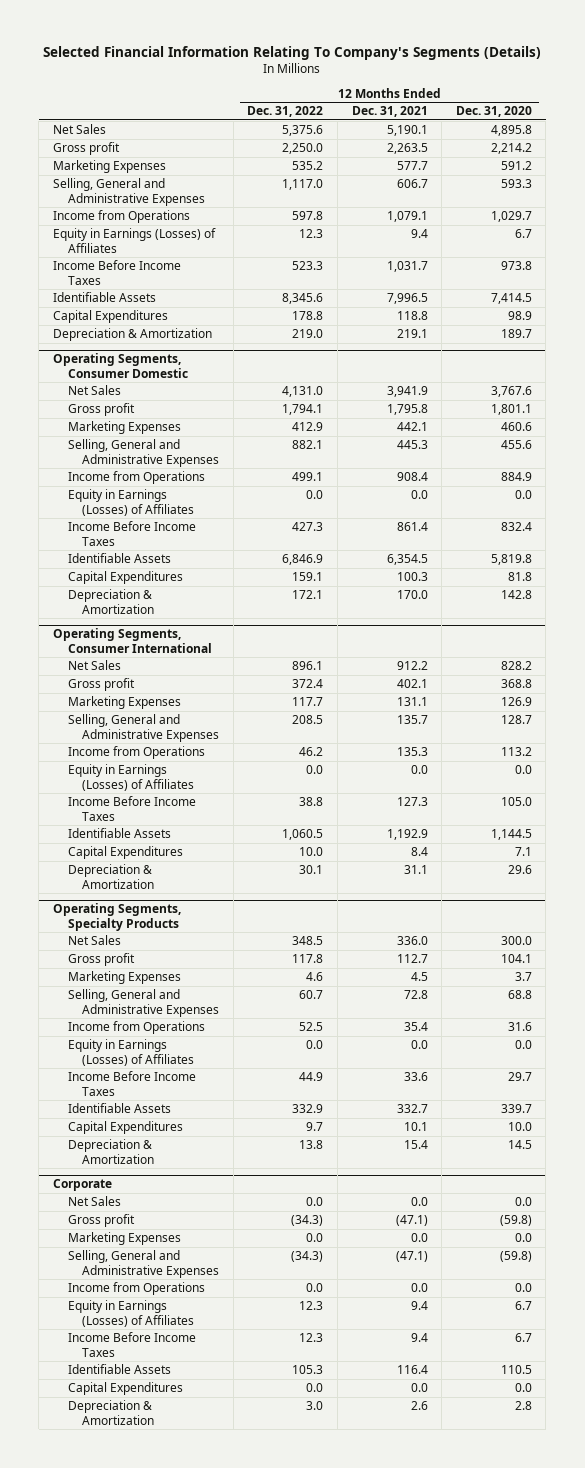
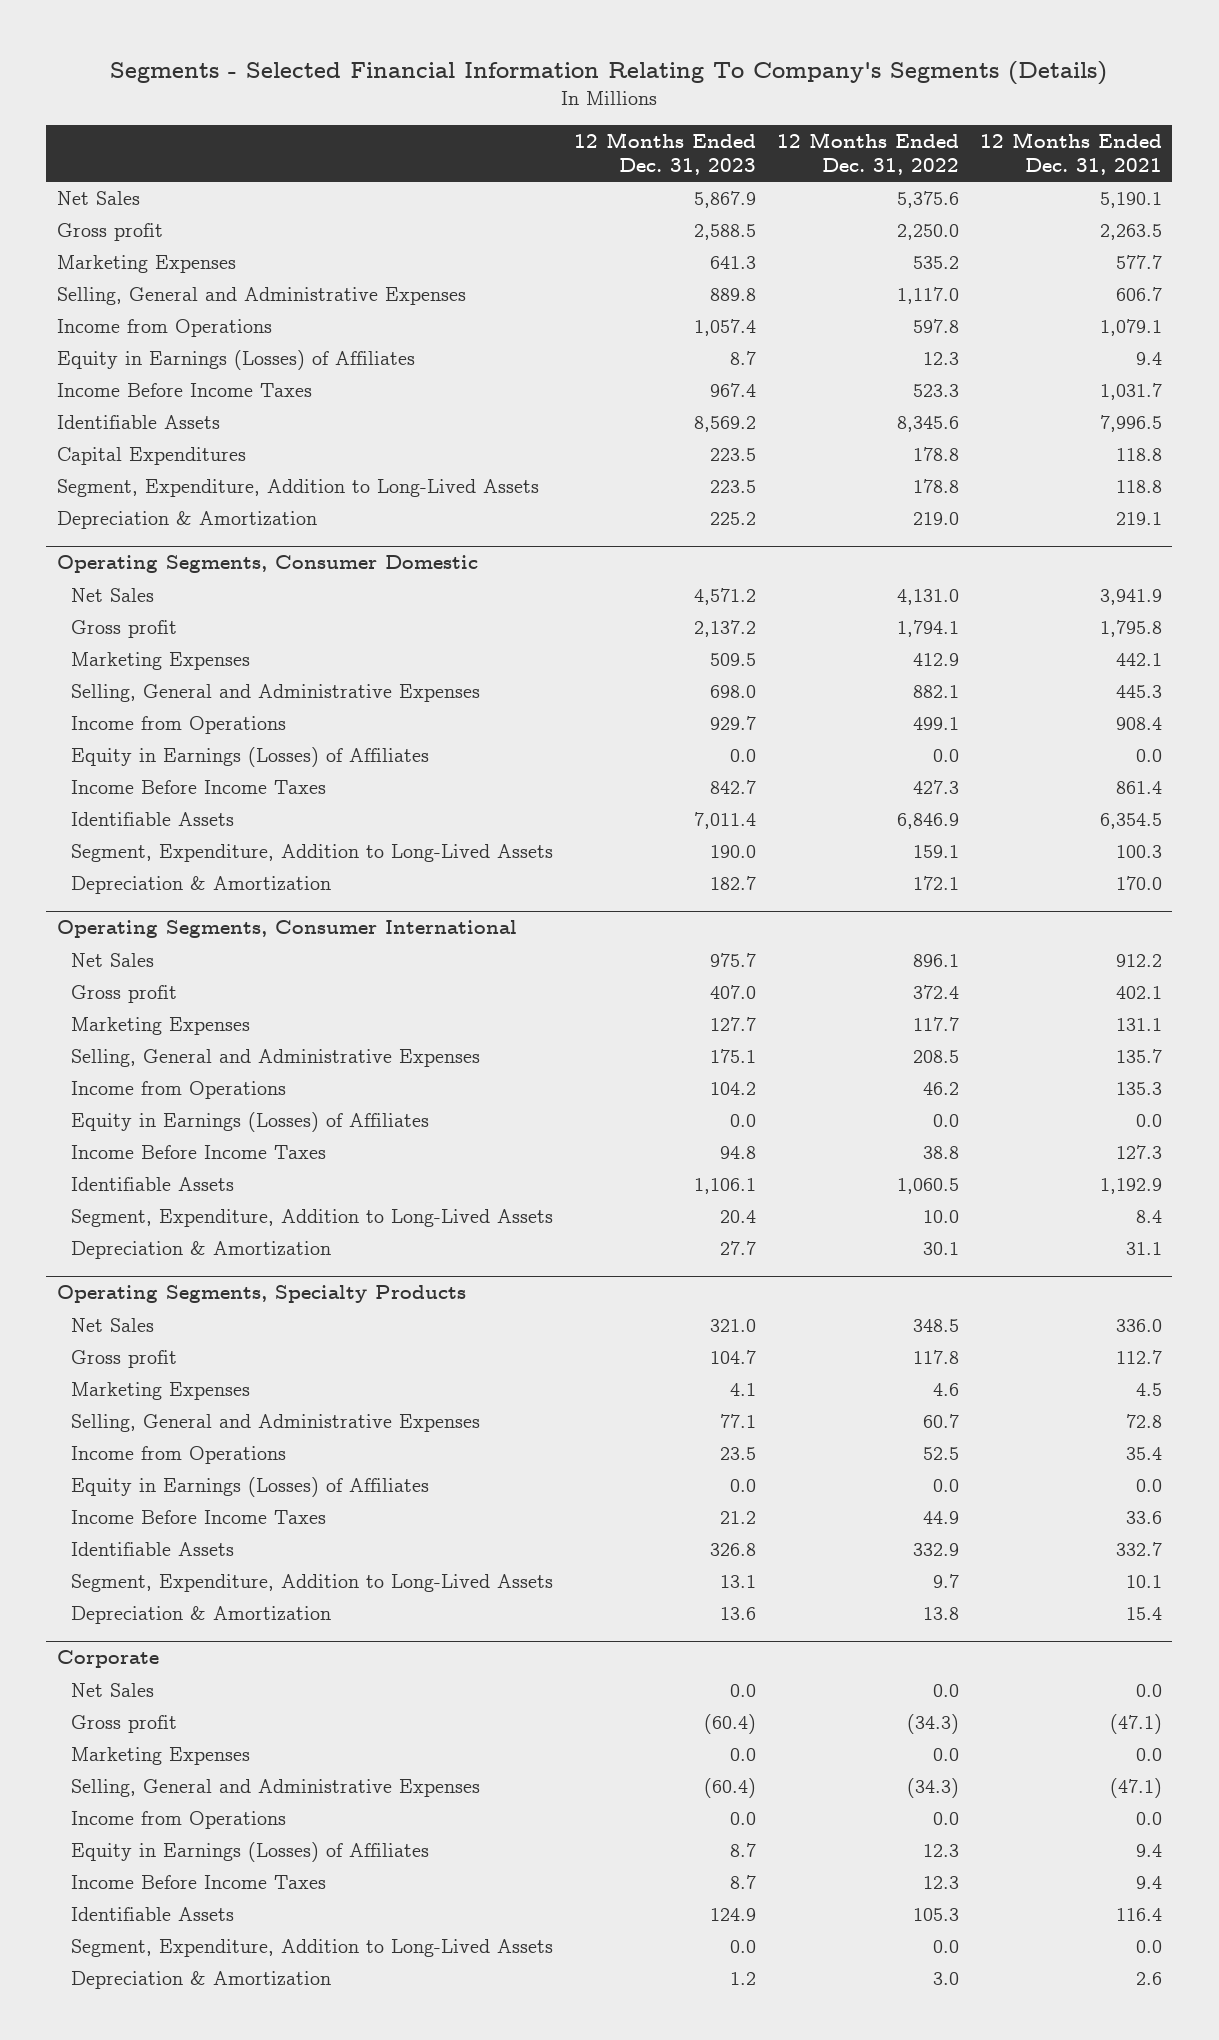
[43,46,542,61] Selected Financial Information Relating To Company's Segments (Details) -> [110,60,1108,85] Segments - Selected Financial Information Relating To Company's Segments (Details)
[455,106,532,118] Dec. 31, 2020 -> none
none -> [574,131,757,176] 12 Months Ended Dec. 31, 2023
none -> [56,479,539,498] Segment, Expenditure, Addition to Long-Lived Assets
[67,571,183,585] Capital Expenditures -> [71,844,554,863] Segment, Expenditure, Addition to Long-Lived Assets
[67,846,183,860] Capital Expenditures -> [71,1209,554,1228] Segment, Expenditure, Addition to Long-Lived Assets
[67,1121,183,1135] Capital Expenditures -> [71,1574,554,1593] Segment, Expenditure, Addition to Long-Lived Assets
[67,1382,183,1396] Capital Expenditures -> none
none -> [71,1939,554,1958] Segment, Expenditure, Addition to Long-Lived Assets

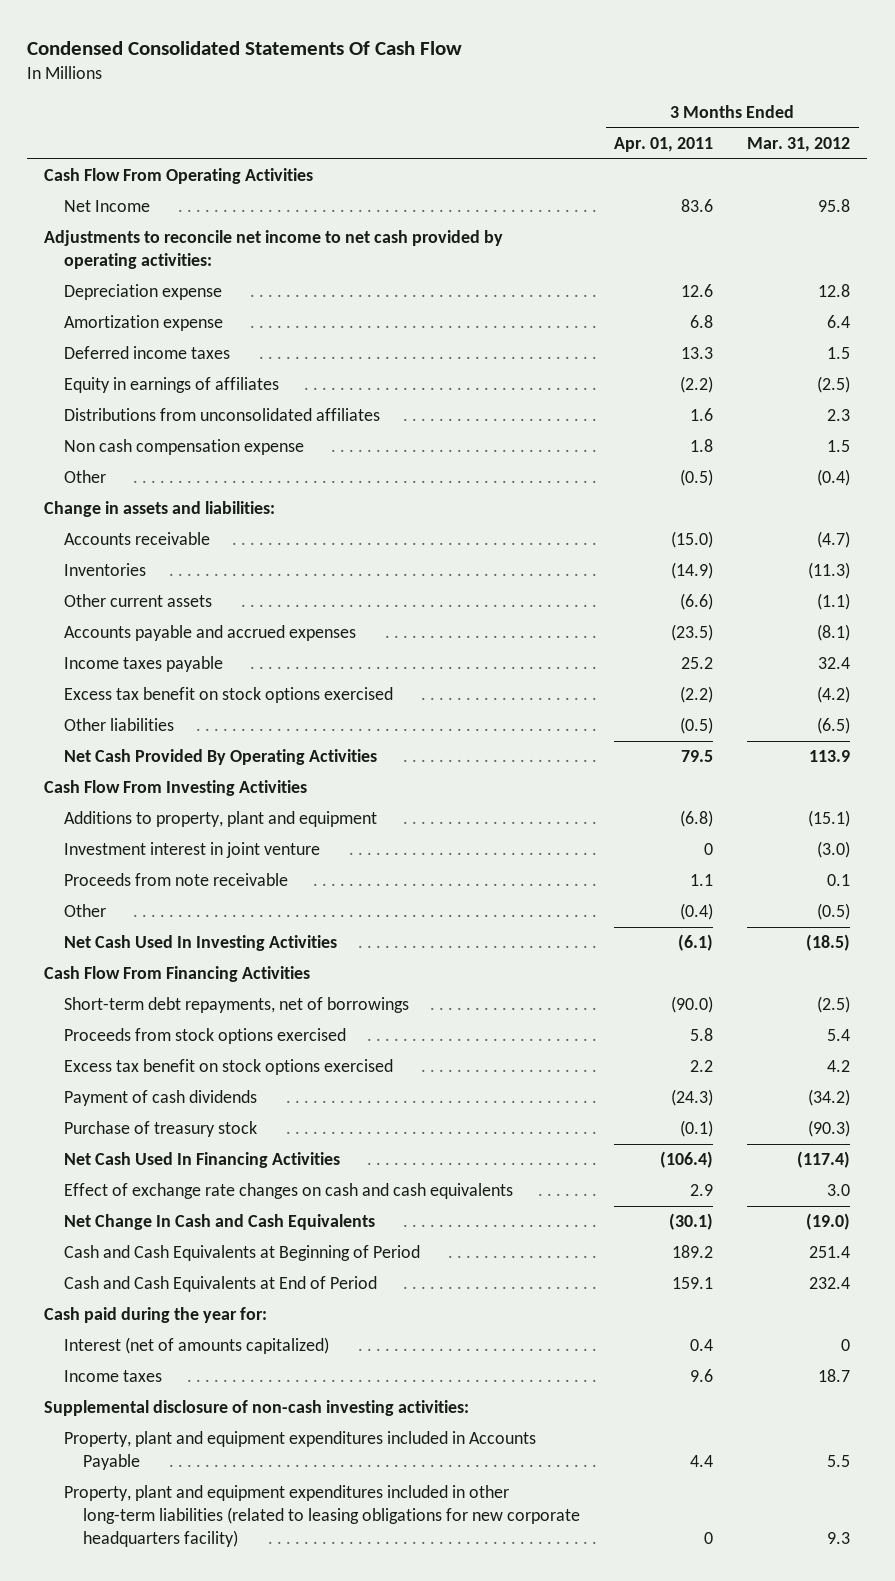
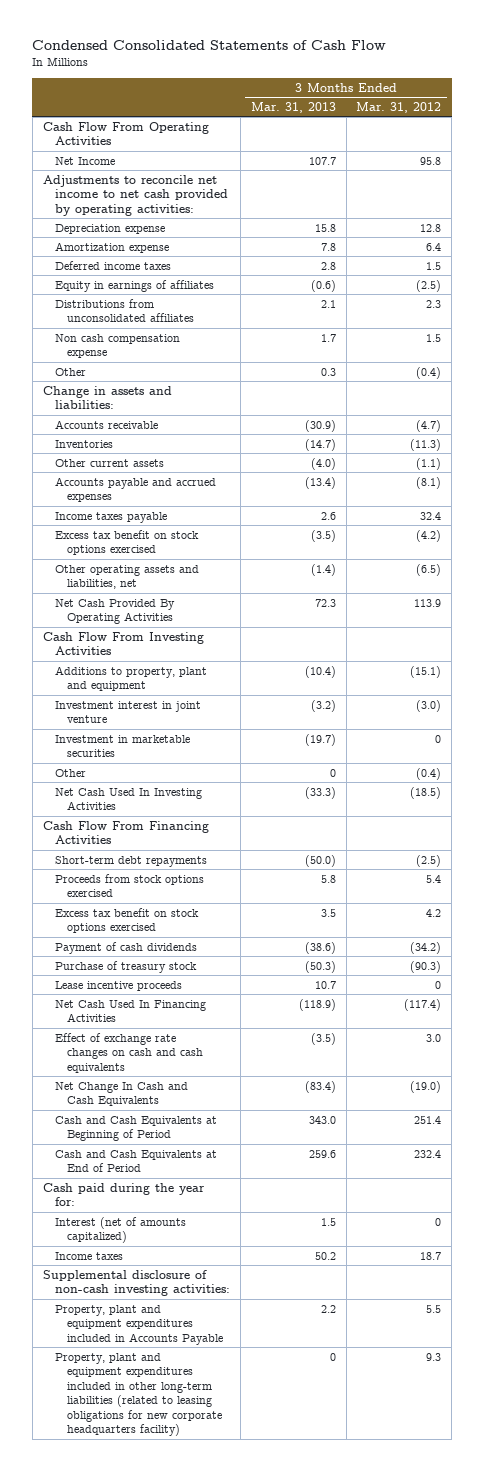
[27,41,463,56] Condensed Consolidated Statements Of Cash Flow -> [32,40,387,51] Condensed Consolidated Statements of Cash Flow
[614,137,714,153] Apr. 01, 2011 -> none
none -> [250,101,336,113] Mar. 31, 2013
[63,718,174,732] Other liabilities -> none
none -> [54,564,199,590] Other operating assets and liabilities, net
[63,873,288,887] Proceeds from note receivable -> none
none -> [54,734,190,758] Investment in marketable securities
[817,903,851,921] (0.5) -> [416,767,442,780] (0.4)
[63,997,409,1014] Short-term debt repayments, net of borrowings -> [54,855,207,867] Short-term debt repayments
none -> [54,980,182,991] Lease incentive proceeds

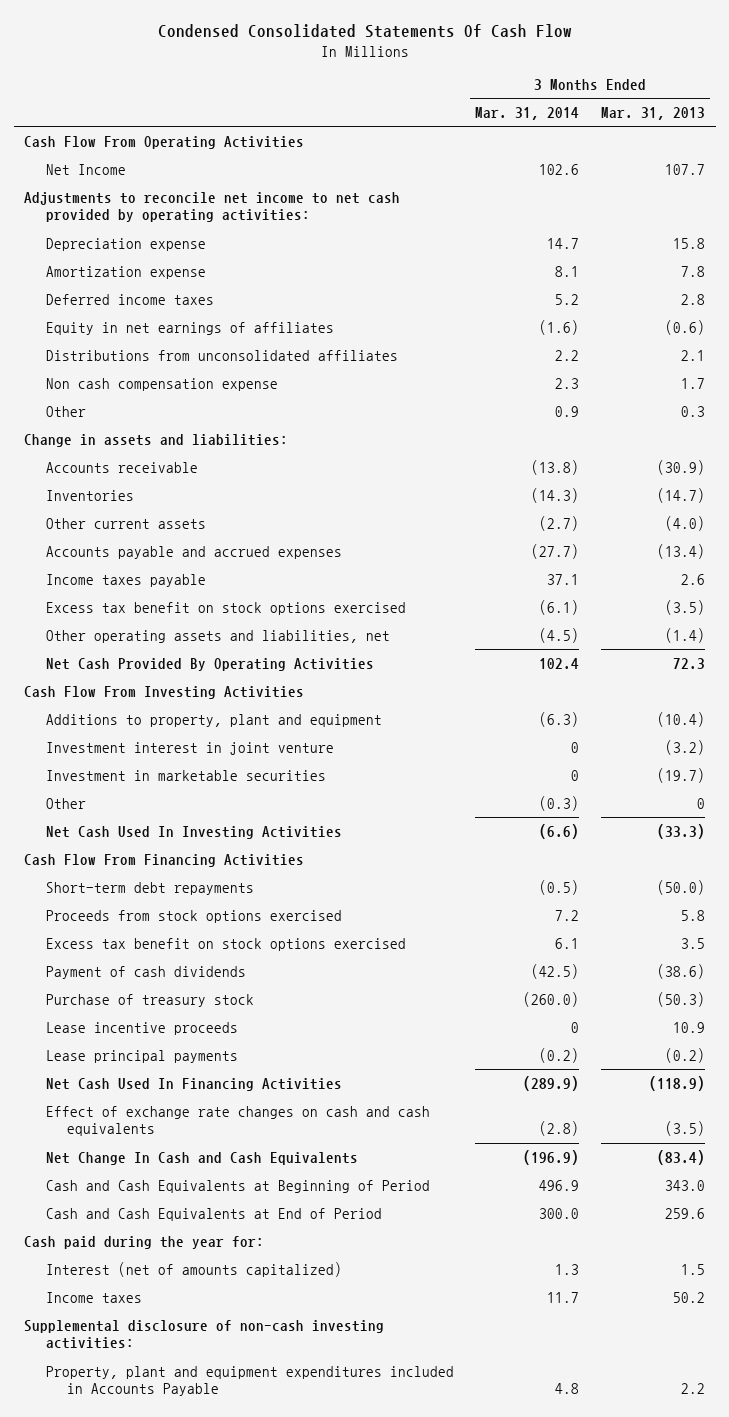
[32,40,387,51] Condensed Consolidated Statements of Cash Flow -> [157,24,572,39] Condensed Consolidated Statements Of Cash Flow
[356,101,442,113] Mar. 31, 2012 -> none
none -> [475,107,580,121] Mar. 31, 2014
[54,279,214,292] Equity in earnings of affiliates -> [45,321,334,335] Equity in net earnings of affiliates
[314,980,336,989] 10.7 -> [672,1021,705,1033] 10.9
none -> [45,1049,238,1063] Lease principal payments
[54,1352,222,1437] Property, plant and equipment expenditures included in other long-term liabilities (related to leasing obligations for new corporate headquarters facility) -> none

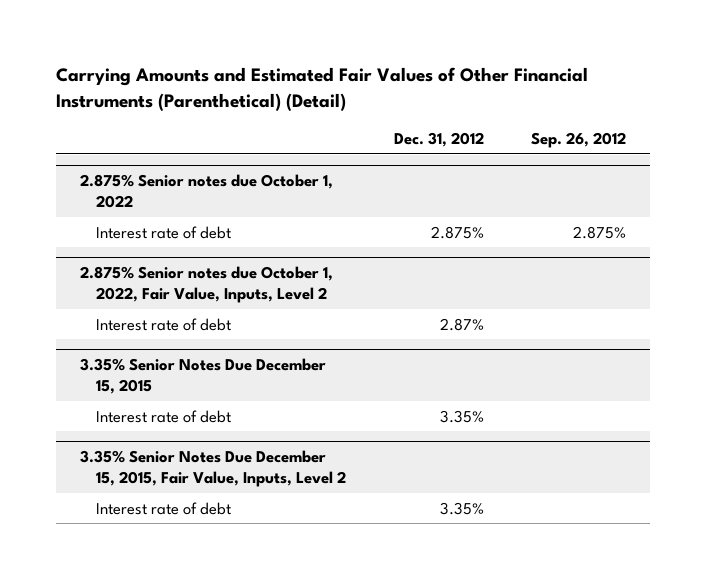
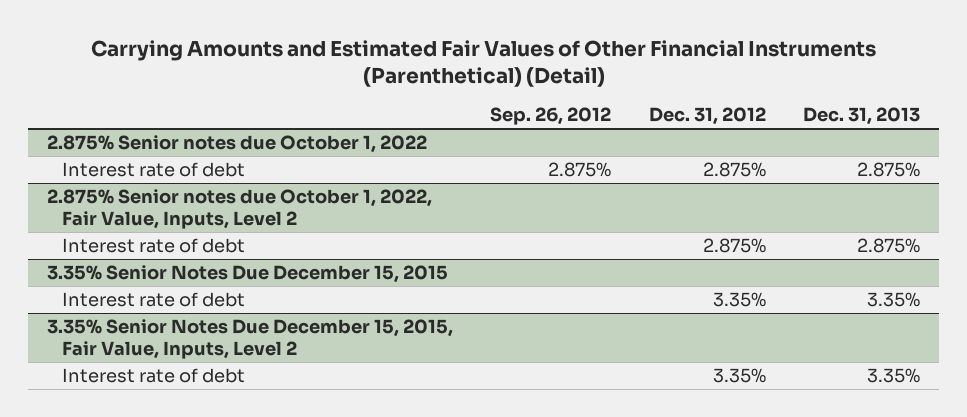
none -> [803,107,921,126] Dec. 31, 2013
[439,317,484,331] 2.87% -> [702,237,766,253] 2.875%

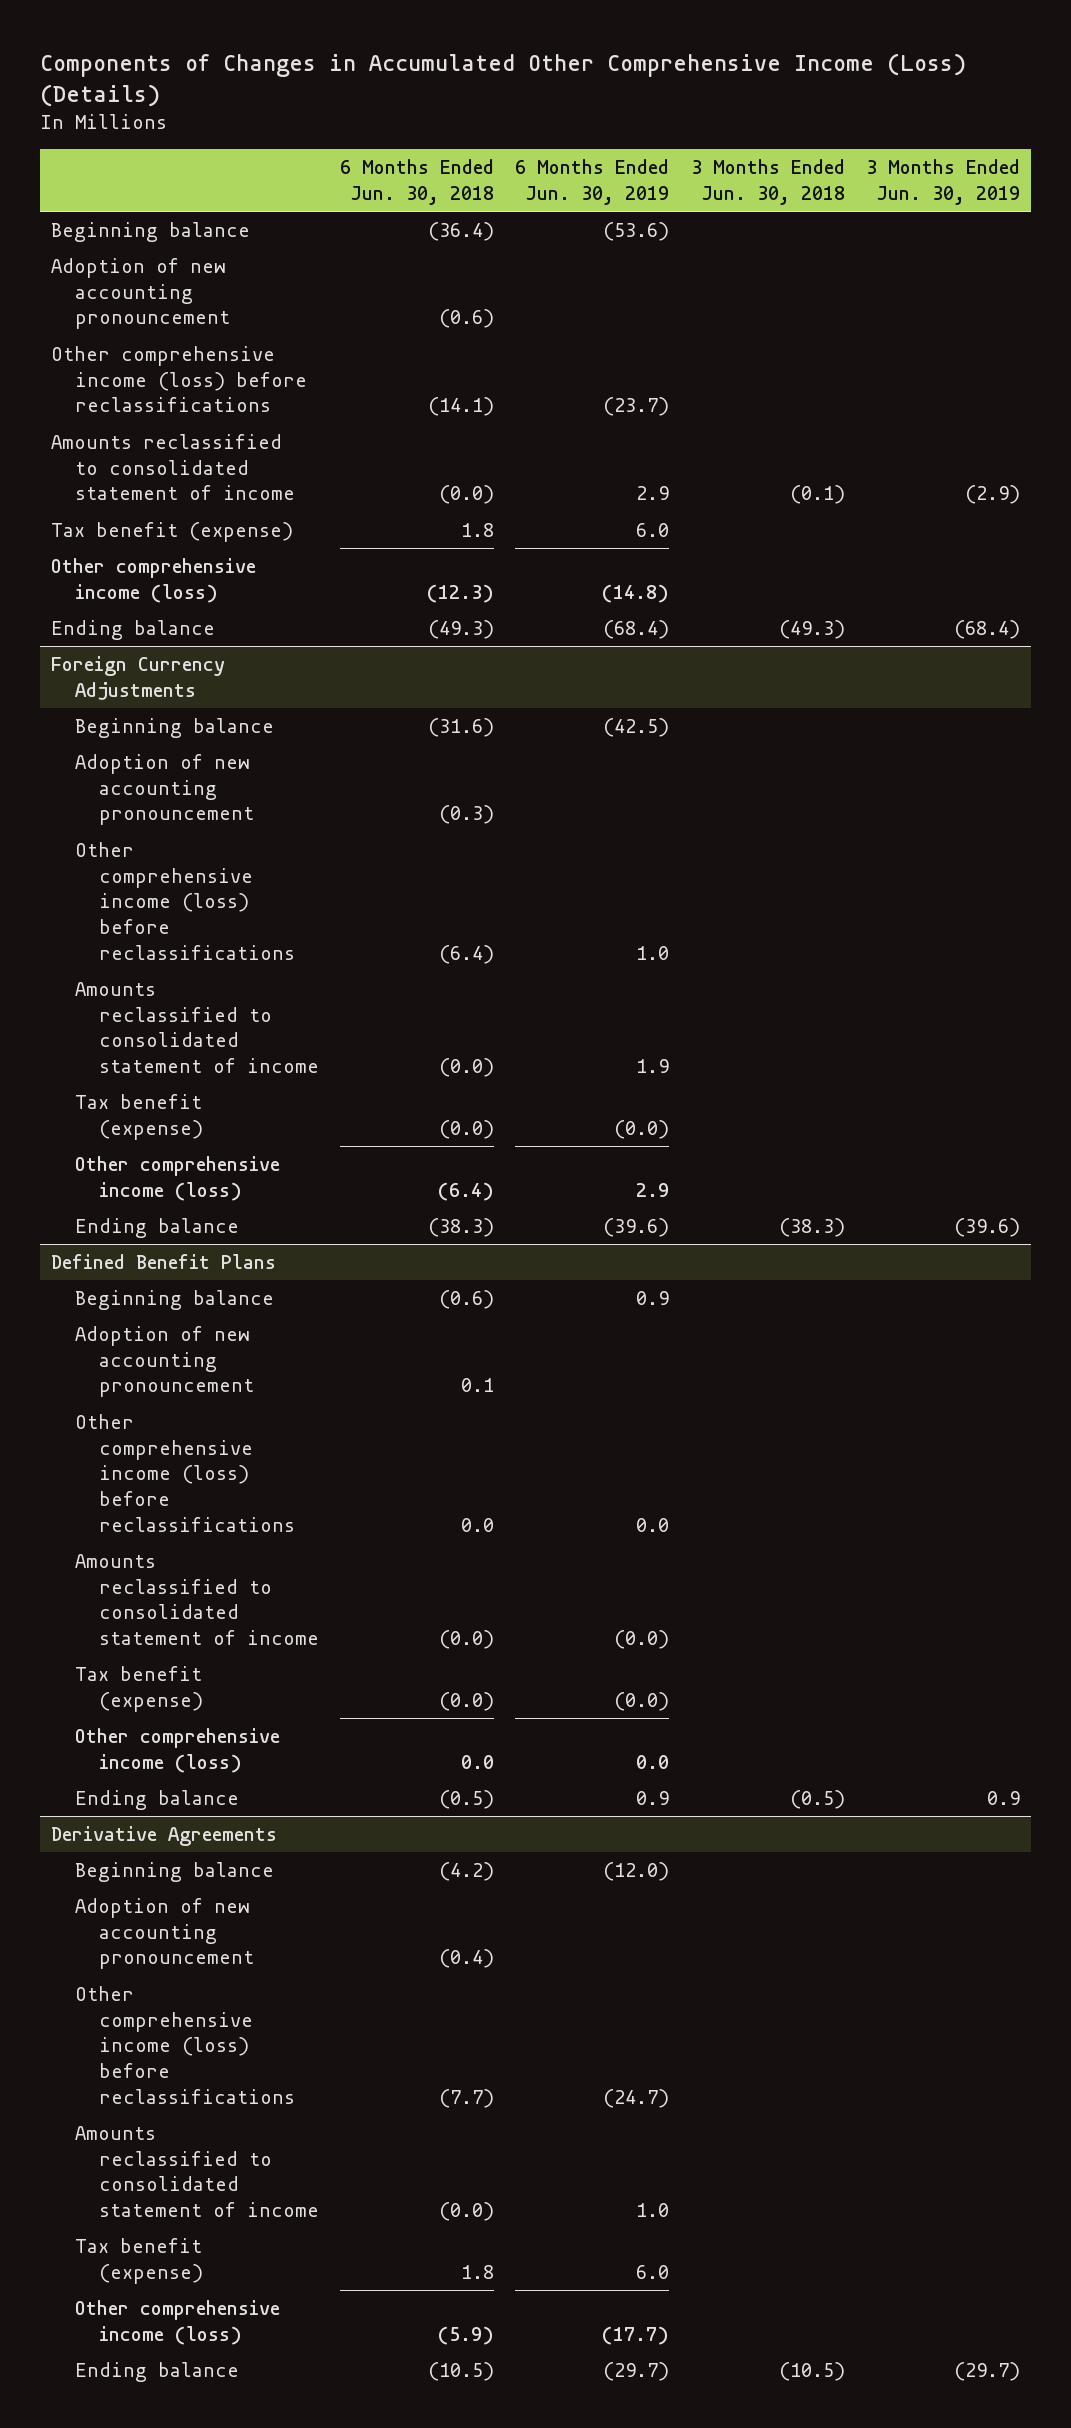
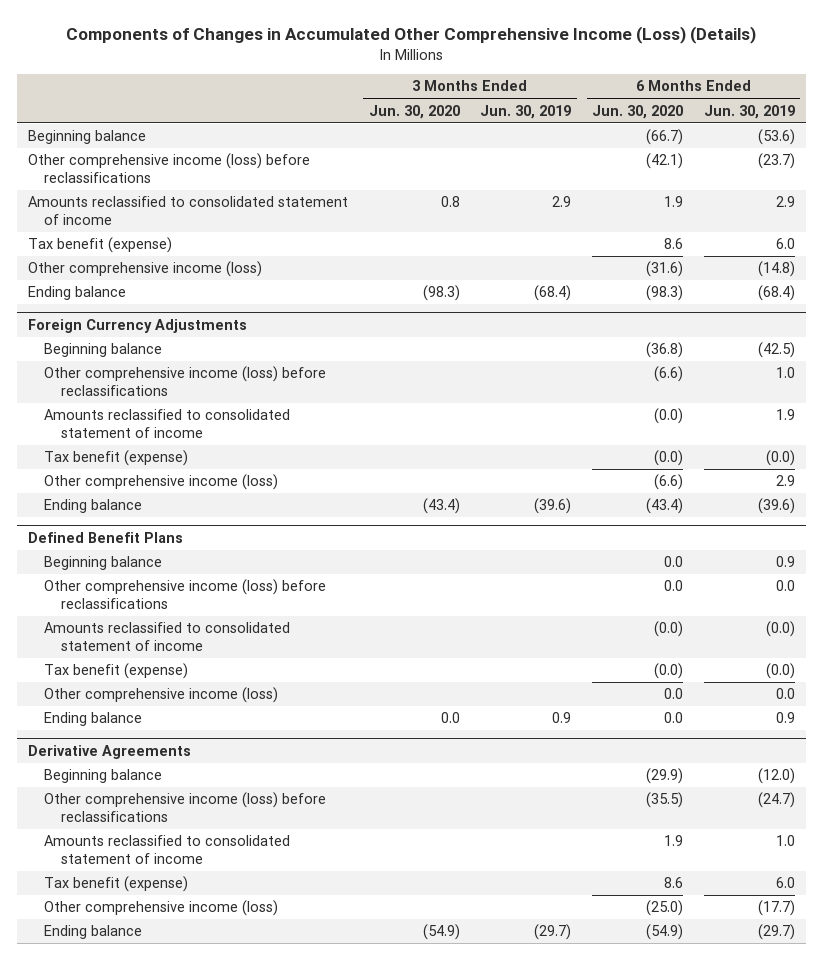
[339,159,494,205] 6 Months Ended Jun. 30, 2018 -> none
[690,159,845,205] 3 Months Ended Jun. 30, 2018 -> none
none -> [368,104,460,119] Jun. 30, 2020
none -> [592,104,684,119] Jun. 30, 2020
[50,258,230,330] Adoption of new accounting pronouncement -> none
[965,485,1021,505] (2.9) -> [552,196,572,208] 2.9
[74,754,254,826] Adoption of new accounting pronouncement -> none
[74,1326,254,1398] Adoption of new accounting pronouncement -> none
[74,1898,254,1970] Adoption of new accounting pronouncement -> none

